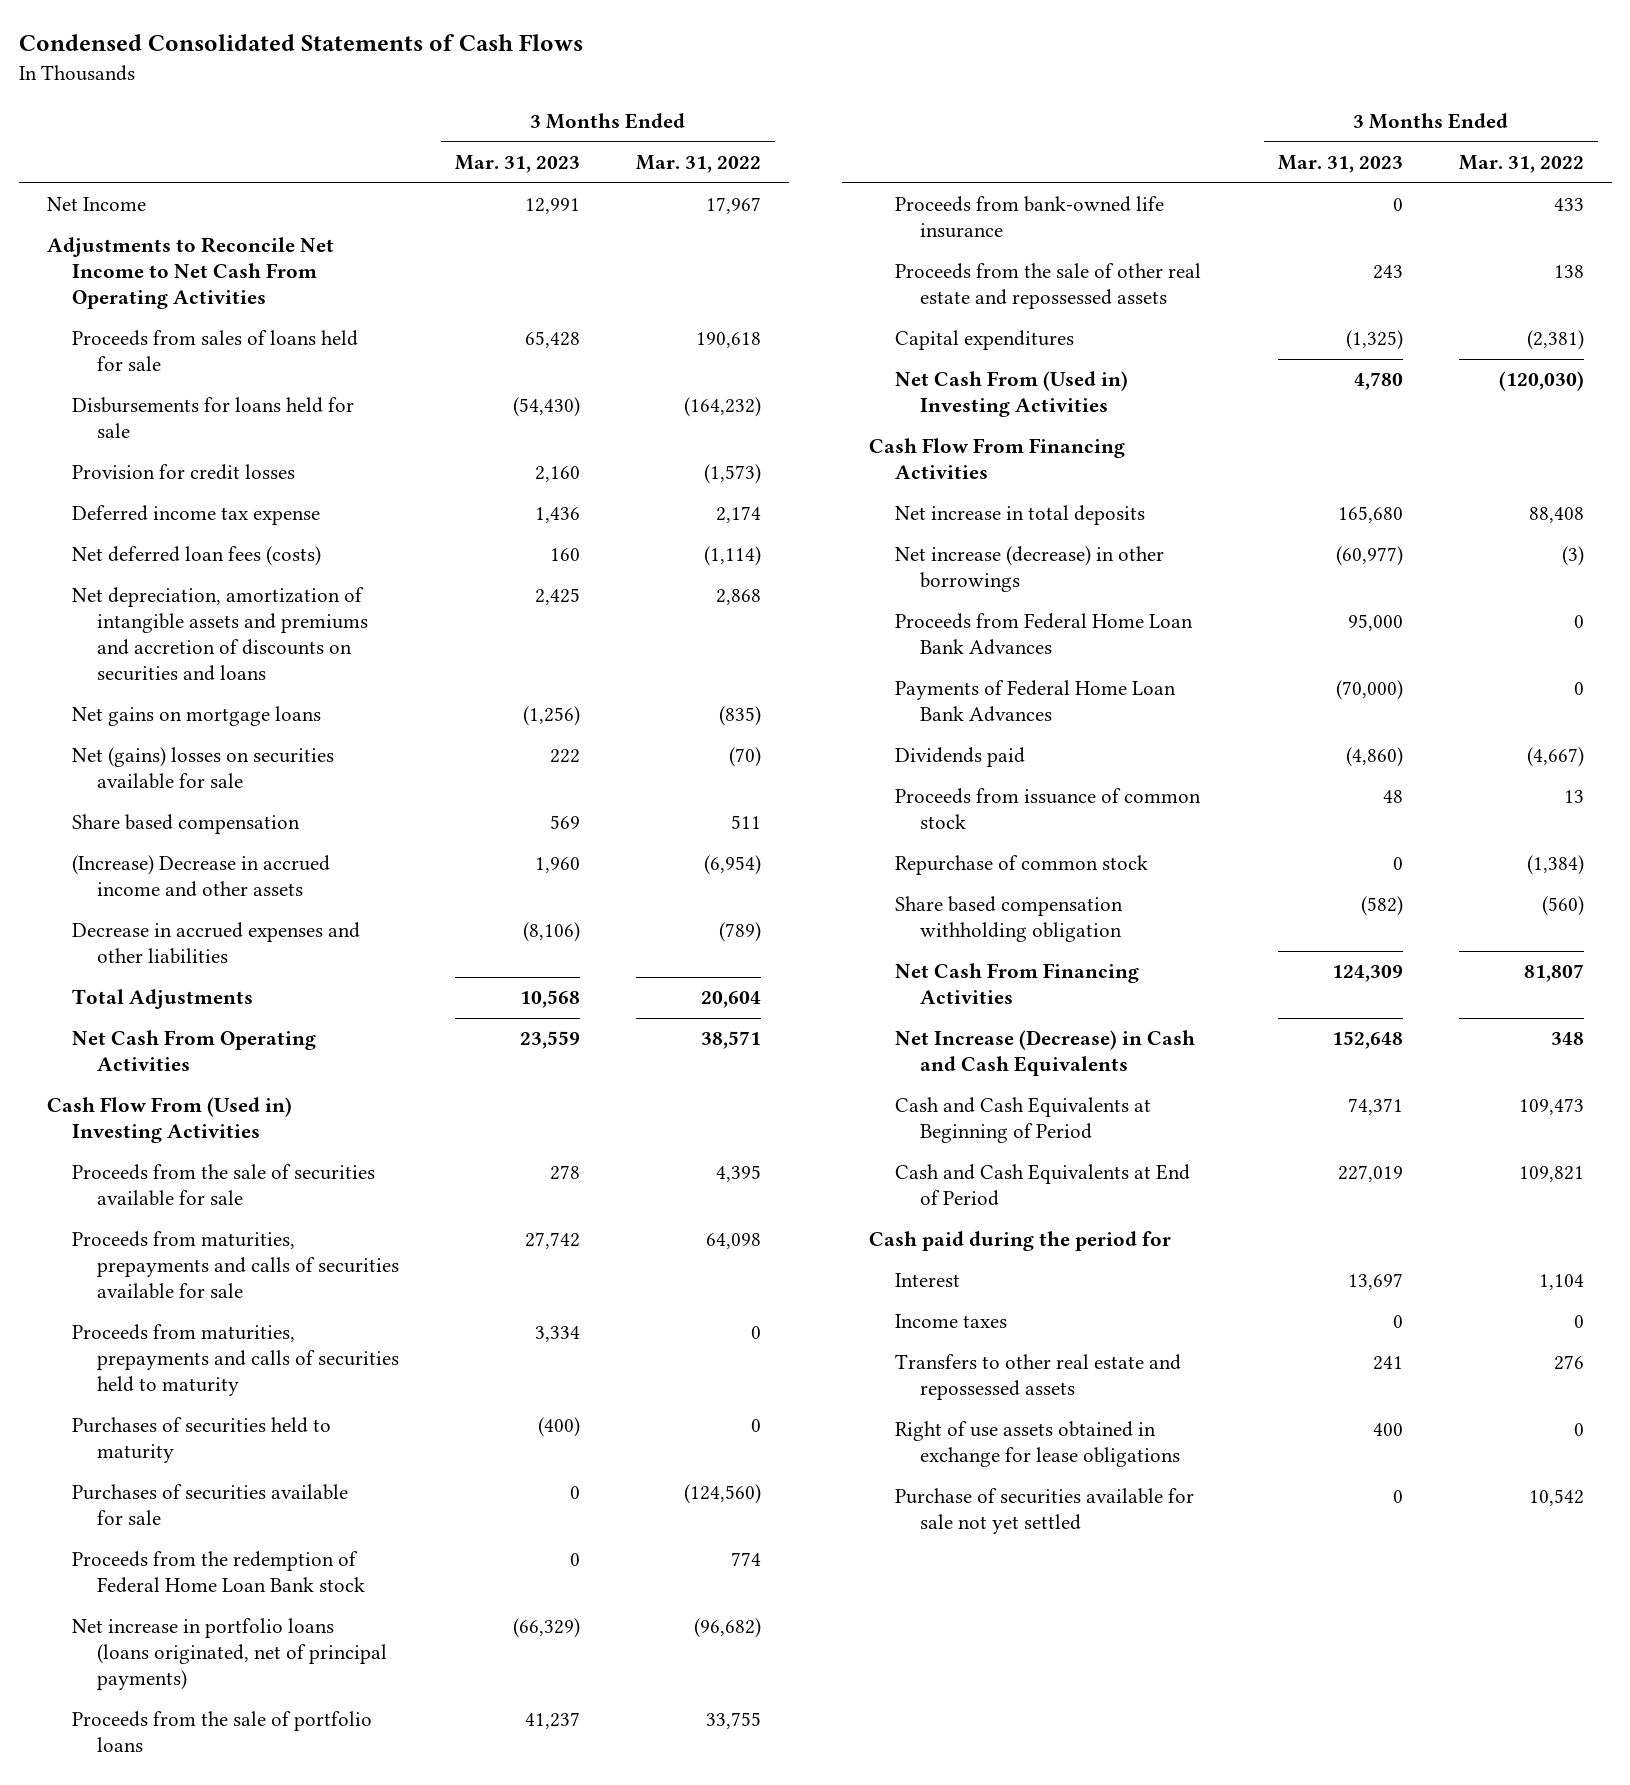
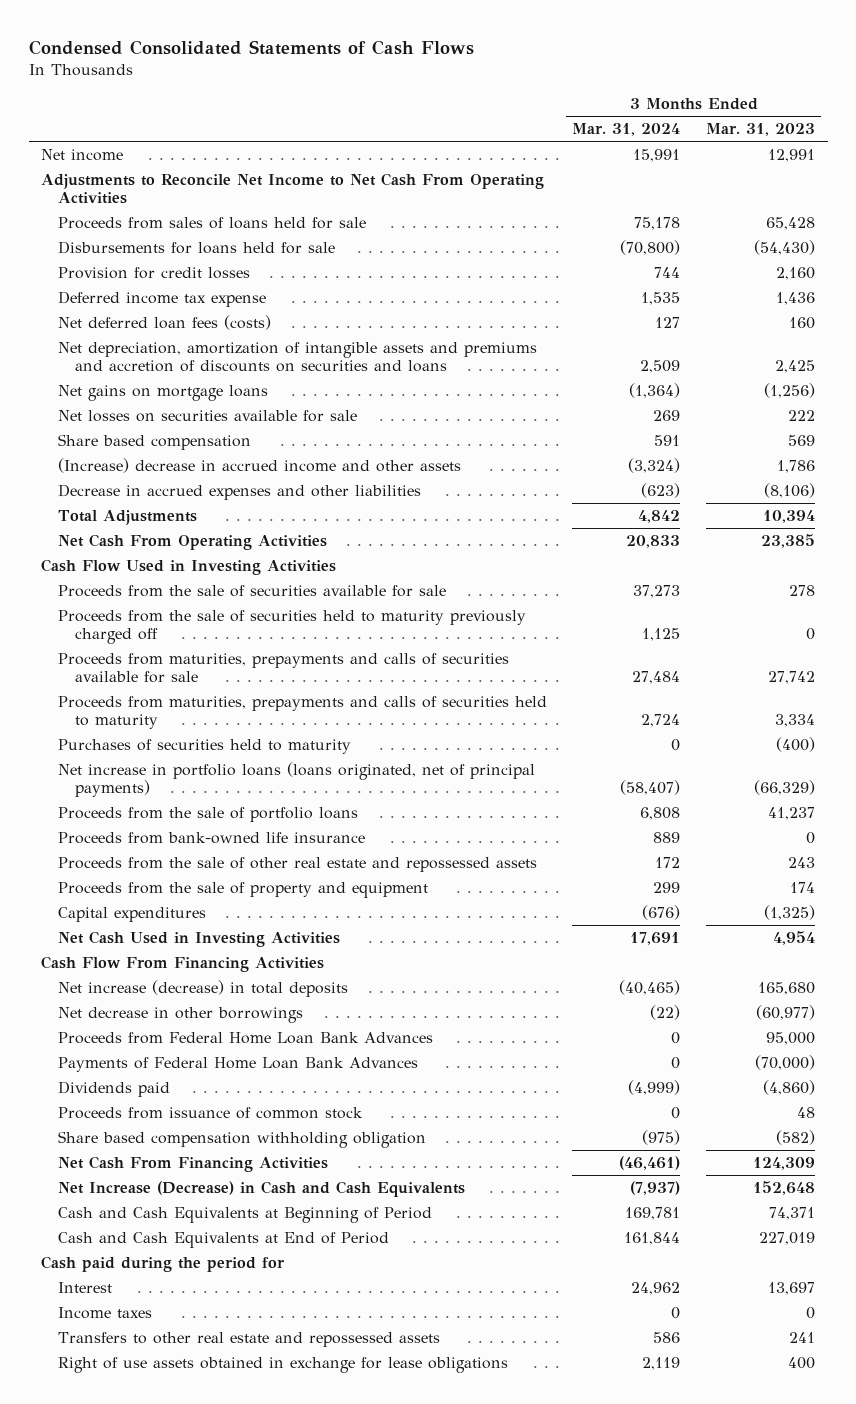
[635,155,761,174] Mar. 31, 2022 -> none
none -> [572,123,681,137] Mar. 31, 2024
[46,197,146,212] Net Income -> [41,149,124,162] Net income
[71,747,334,790] Net (gains) losses on securities available for sale -> [58,410,358,423] Net losses on securities available for sale
[71,855,330,898] (Increase) Decrease in accrued income and other assets -> [58,458,462,474] (Increase) decrease in accrued income and other assets
[534,857,580,874] 1,960 -> [776,460,815,474] 1,786
[519,990,580,1009] 10,568 -> [762,510,815,524] 10,394
[519,1031,580,1050] 23,559 -> [760,534,815,549] 23,385
[46,1097,292,1144] Cash Flow From (Used in) Investing Activities -> [41,559,337,576] Cash Flow Used in Investing Activities
none -> [58,610,527,645] Proceeds from the sale of securities held to maturity previously charged off
[71,1484,348,1526] Purchases of securities available for sale -> none
[71,1551,365,1594] Proceeds from the redemption of Federal Home Loan Bank stock -> none
none -> [58,882,429,899] Proceeds from the sale of property and equipment
[894,371,1128,418] Net Cash From (Used in) Investing Activities -> [58,931,341,948] Net Cash Used in Investing Activities
[1353,372,1403,391] 4,780 -> [772,931,815,946] 4,954
[894,505,1145,526] Net increase in total deposits -> [58,980,349,998] Net increase (decrease) in total deposits
[894,546,1164,593] Net increase (decrease) in other borrowings -> [58,1007,304,1024] Net decrease in other borrowings
[894,855,1148,876] Repurchase of common stock -> none
[894,1488,1194,1535] Purchase of securities available for sale not yet settled -> none

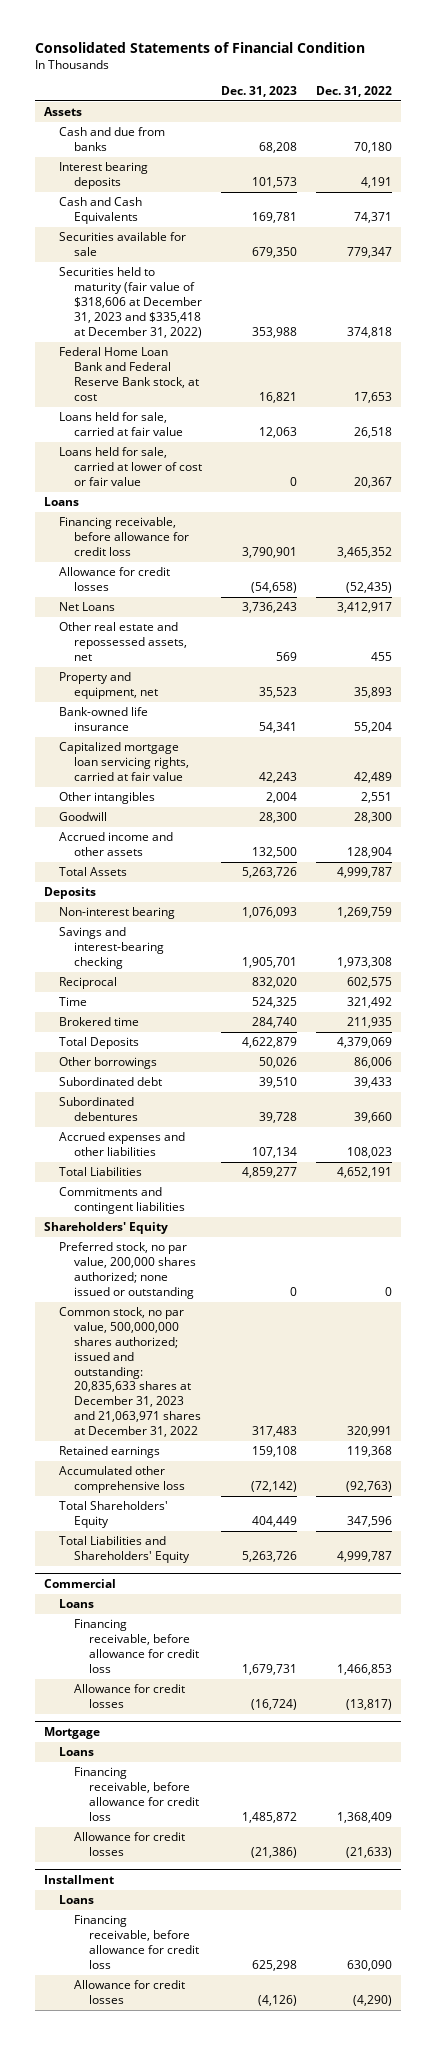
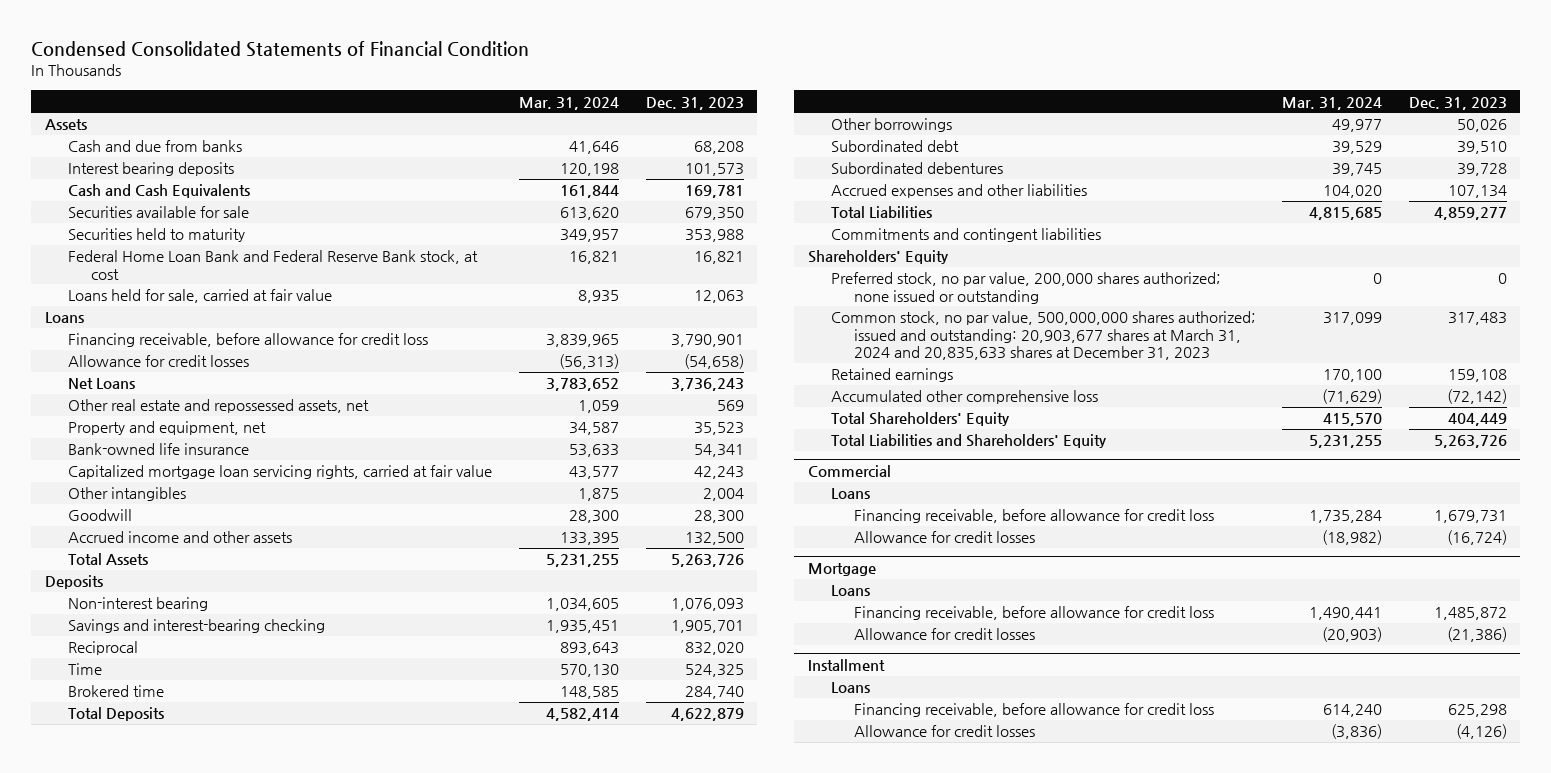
[35,42,366,54] Consolidated Statements of Financial Condition -> [31,40,530,57] Condensed Consolidated Statements of Financial Condition
[315,85,392,97] Dec. 31, 2022 -> none
none -> [519,96,620,110] Mar. 31, 2024
[59,267,203,338] Securities held to maturity (fair value of $318,606 at December 31, 2023 and $335,418 at December 31, 2022) -> [67,228,245,243] Securities held to maturity
[59,447,203,486] Loans held for sale, carried at lower of cost or fair value -> none
[59,1307,202,1438] Common stock, no par value, 500,000,000 shares authorized; issued and outstanding: 20,835,633 shares at December 31, 2023 and 21,063,971 shares at December 31, 2022 -> [830,311,1256,361] Common stock, no par value, 500,000,000 shares authorized; issued and outstanding: 20,903,677 shares at March 31, 2024 and 20,835,633 shares at December 31, 2023

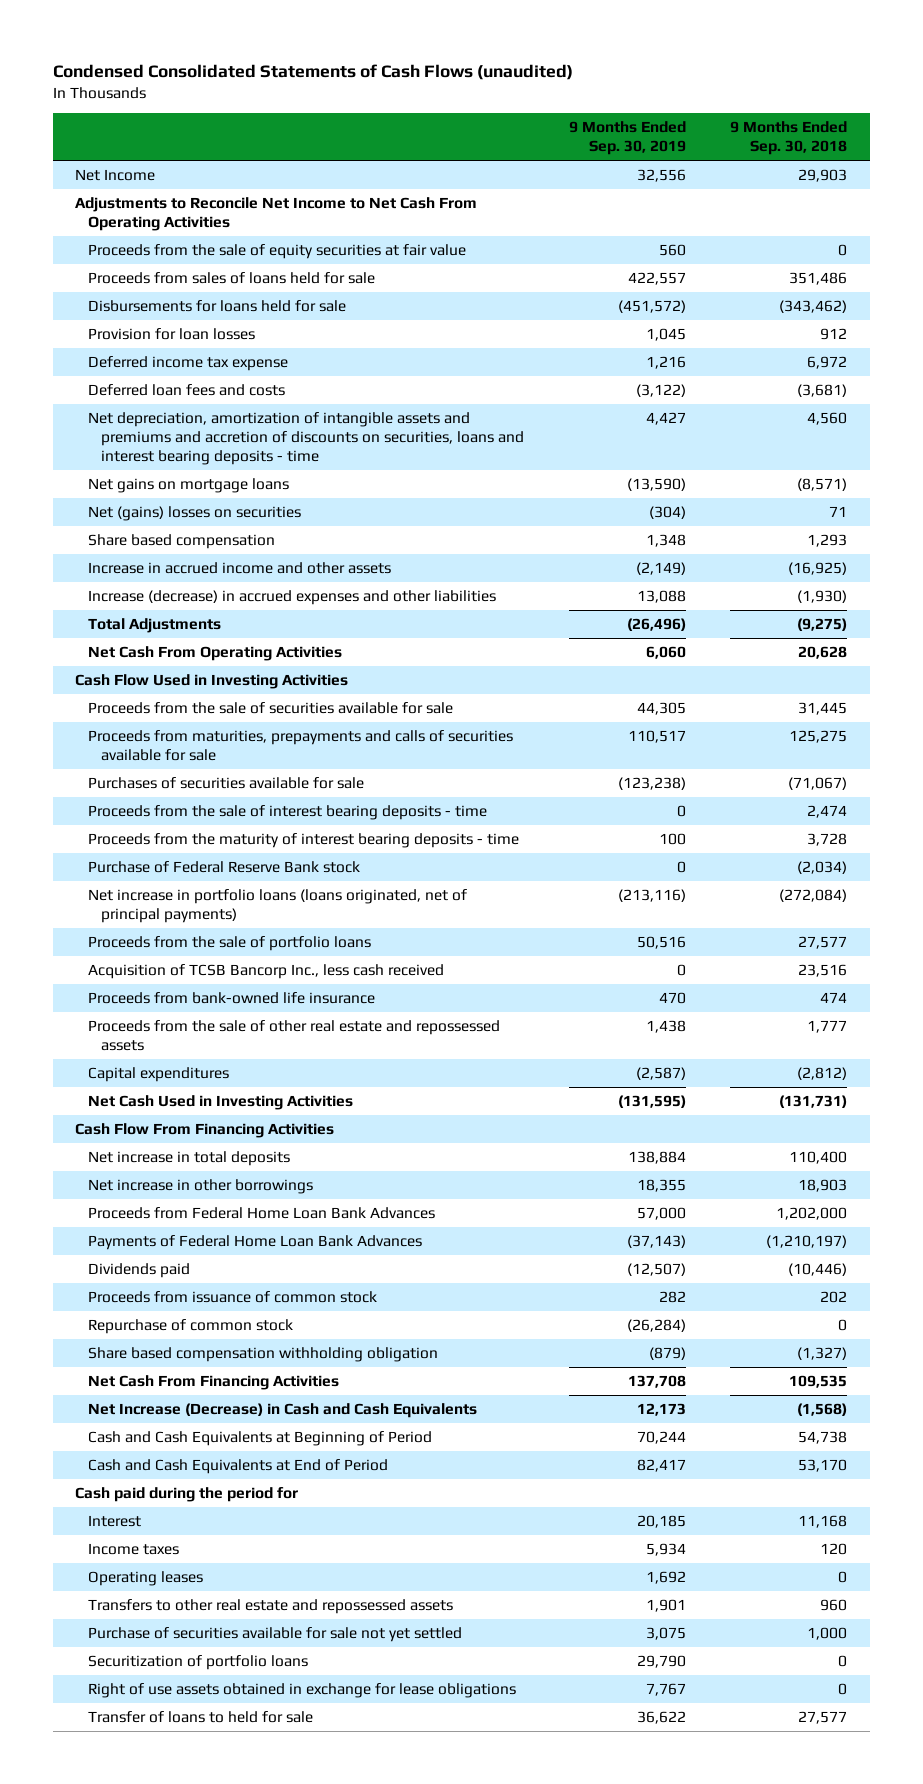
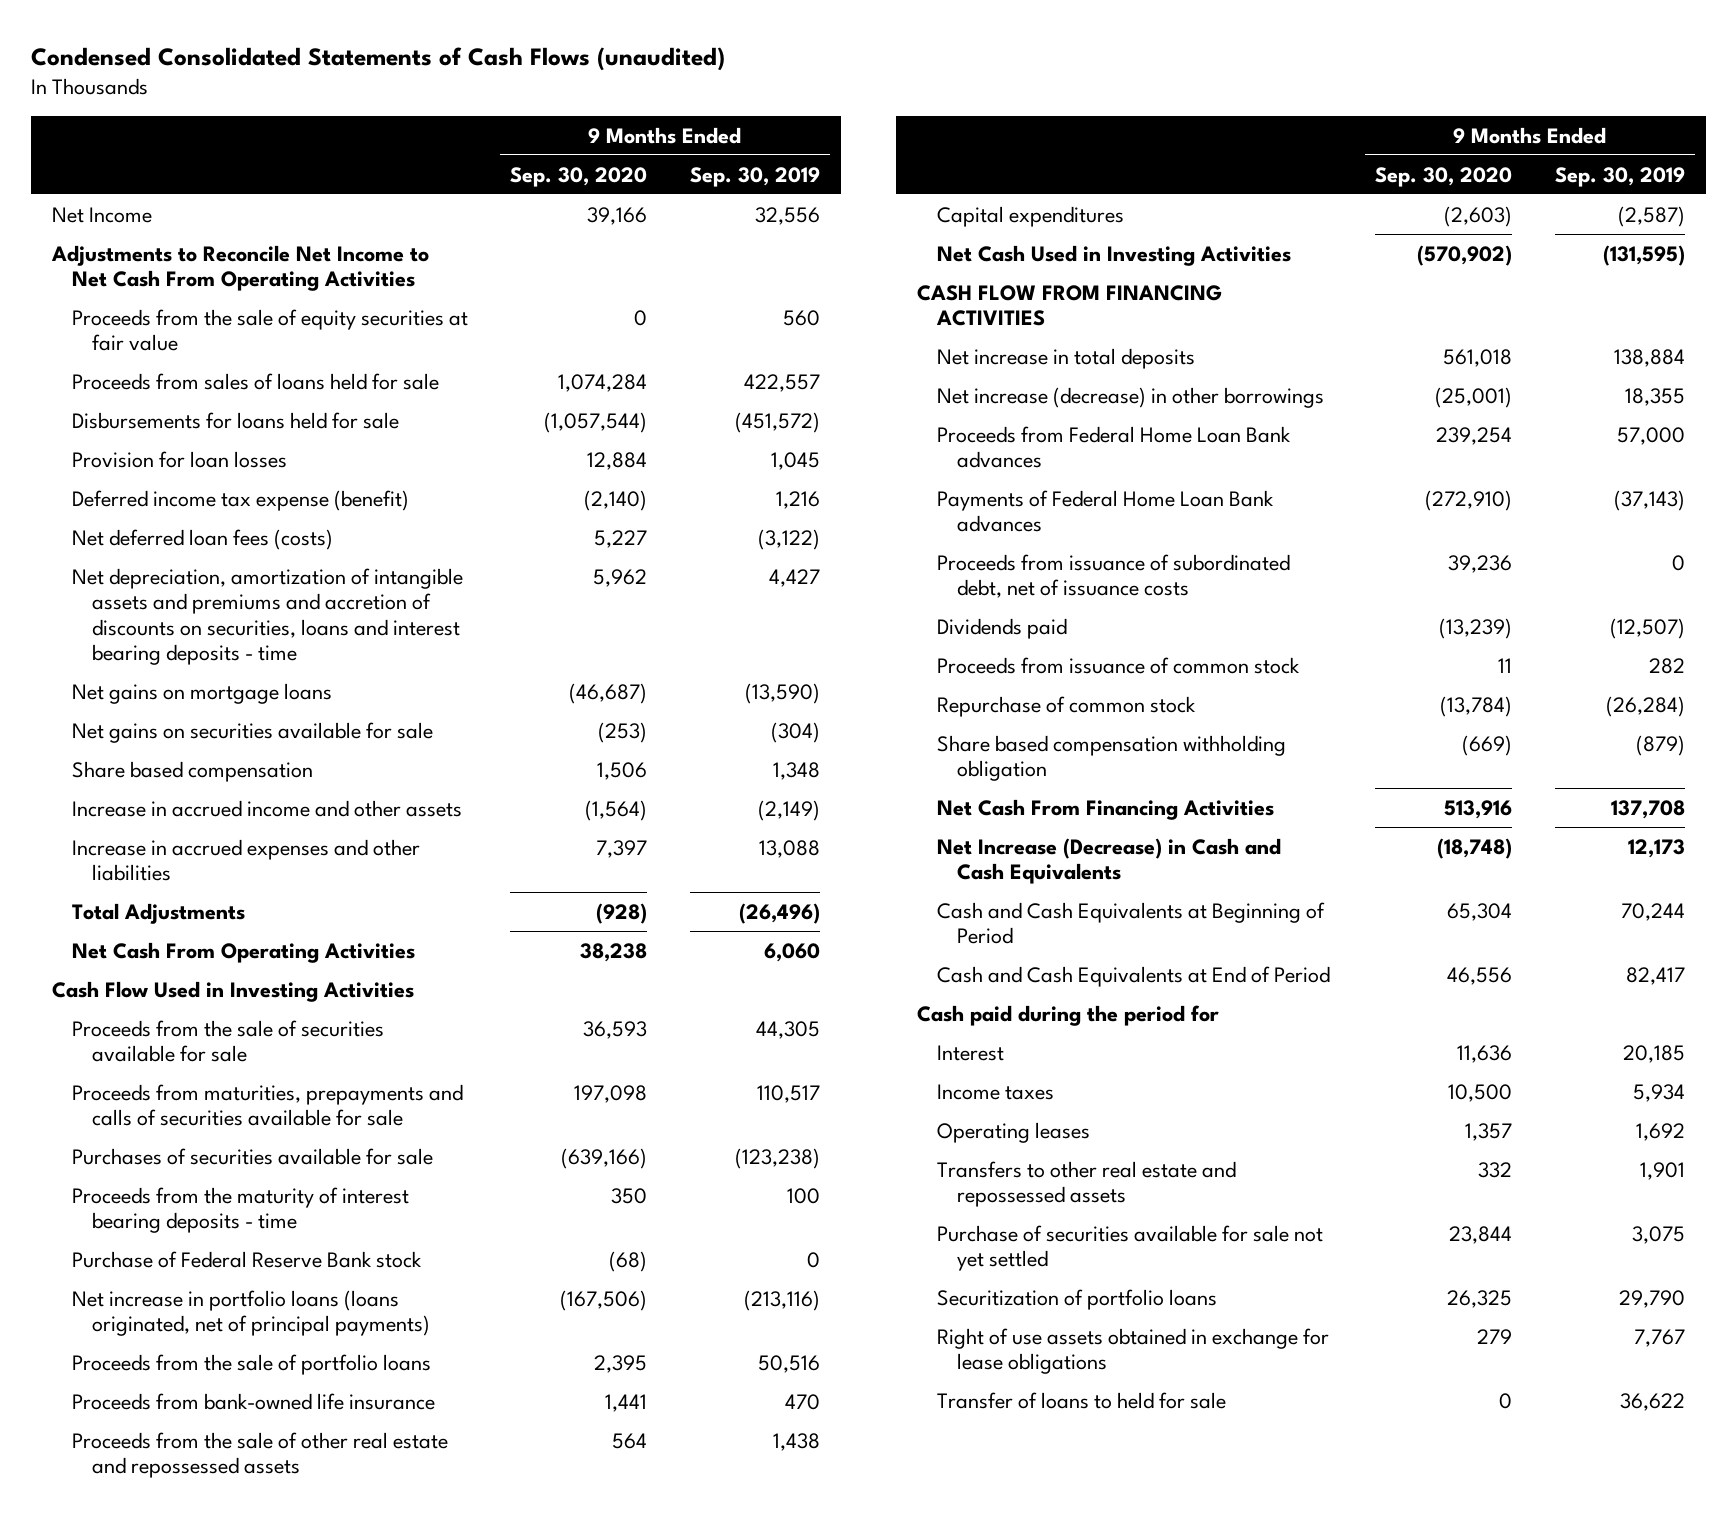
[730,121,848,156] 9 Months Ended Sep. 30, 2018 -> none
none -> [510,166,648,187] Sep. 30, 2020
[88,356,289,372] Deferred income tax expense -> [72,489,410,511] Deferred income tax expense (benefit)
[88,384,286,397] Deferred loan fees and costs -> [72,528,334,550] Net deferred loan fees (costs)
[88,506,302,522] Net (gains) losses on securities -> [72,721,434,743] Net gains on securities available for sale
[88,590,497,606] Increase (decrease) in accrued expenses and other liabilities -> [72,838,421,882] Increase in accrued expenses and other liabilities
[88,805,488,821] Proceeds from the sale of interest bearing deposits - time -> none
[88,964,445,980] Acquisition of TCSB Bancorp Inc., less cash received -> none
[75,1123,335,1139] Cash Flow From Financing Activities -> [916,284,1222,327] CASH FLOW FROM FINANCING ACTIVITIES
[88,1179,314,1195] Net increase in other borrowings -> [937,386,1325,408] Net increase (decrease) in other borrowings
[88,1207,436,1220] Proceeds from Federal Home Loan Bank Advances -> [937,425,1292,469] Proceeds from Federal Home Loan Bank advances
[88,1235,423,1251] Payments of Federal Home Loan Bank Advances -> [937,489,1275,533] Payments of Federal Home Loan Bank advances
none -> [937,553,1291,599] Proceeds from issuance of subordinated debt, net of issuance costs

